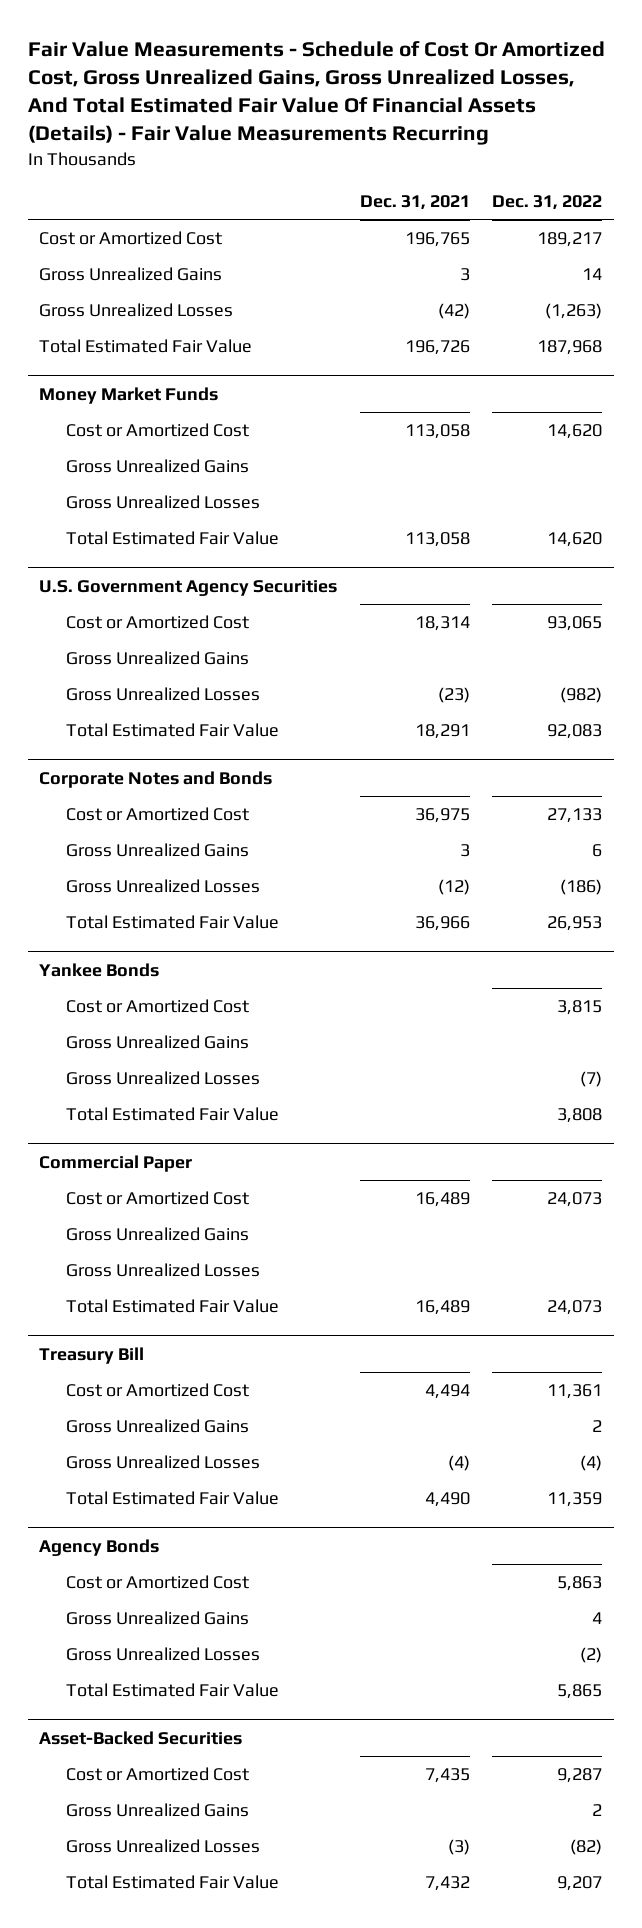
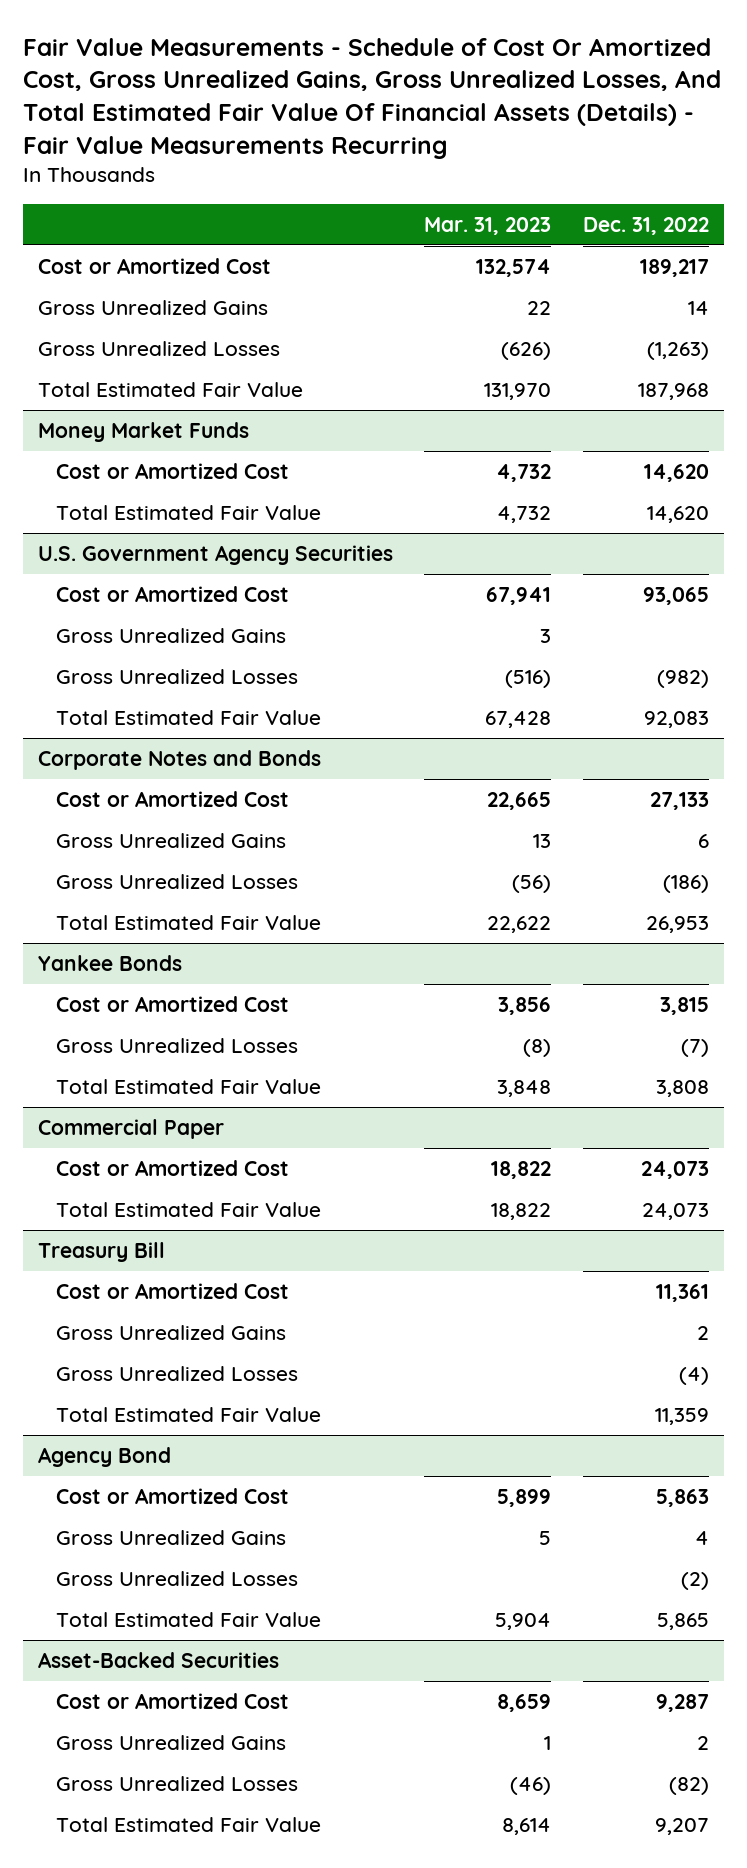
[359,194,470,210] Dec. 31, 2021 -> none
none -> [424,216,552,235] Mar. 31, 2023
[66,459,250,474] Gross Unrealized Gains -> none
[66,495,261,510] Gross Unrealized Losses -> none
[66,1035,250,1050] Gross Unrealized Gains -> none
[66,1227,250,1242] Gross Unrealized Gains -> none
[66,1263,261,1278] Gross Unrealized Losses -> none
[39,1538,160,1556] Agency Bonds -> [38,1447,172,1468] Agency Bond

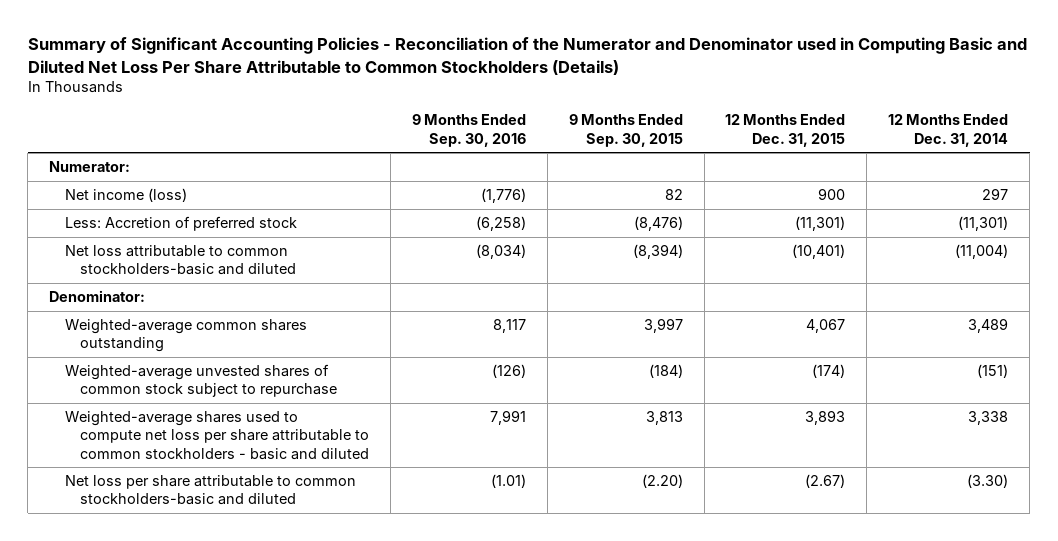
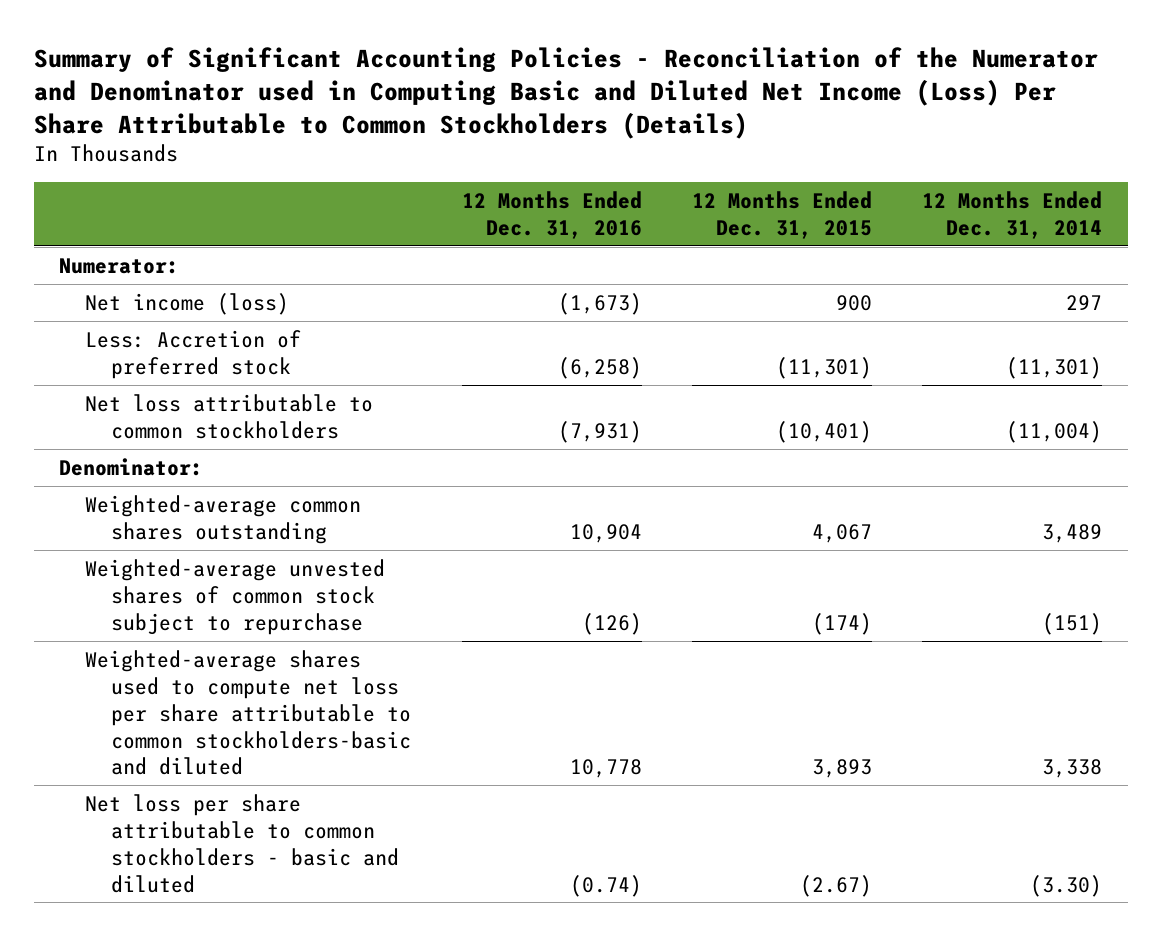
[27,37,1027,75] Summary of Significant Accounting Policies - Reconciliation of the Numerator and Denominator used in Computing Basic and Diluted Net Loss Per Share Attributable to Common Stockholders (Details) -> [34,46,1099,139] Summary of Significant Accounting Policies - Reconciliation of the Numerator and Denominator used in Computing Basic and Diluted Net Income (Loss) Per Share Attributable to Common Stockholders (Details)
[411,114,526,147] 9 Months Ended Sep. 30, 2016 -> none
[568,114,683,147] 9 Months Ended Sep. 30, 2015 -> none
none -> [461,191,642,239] 12 Months Ended Dec. 31, 2016
[64,245,296,276] Net loss attributable to common stockholders-basic and diluted -> [85,393,374,439] Net loss attributable to common stockholders
[64,411,369,460] Weighted-average shares used to compute net loss per share attributable to common stockholders - basic and diluted -> [85,649,412,776] Weighted-average shares used to compute net loss per share attributable to common stockholders-basic and diluted
[64,475,356,506] Net loss per share attributable to common stockholders-basic and diluted -> [85,793,400,893] Net loss per share attributable to common stockholders - basic and diluted

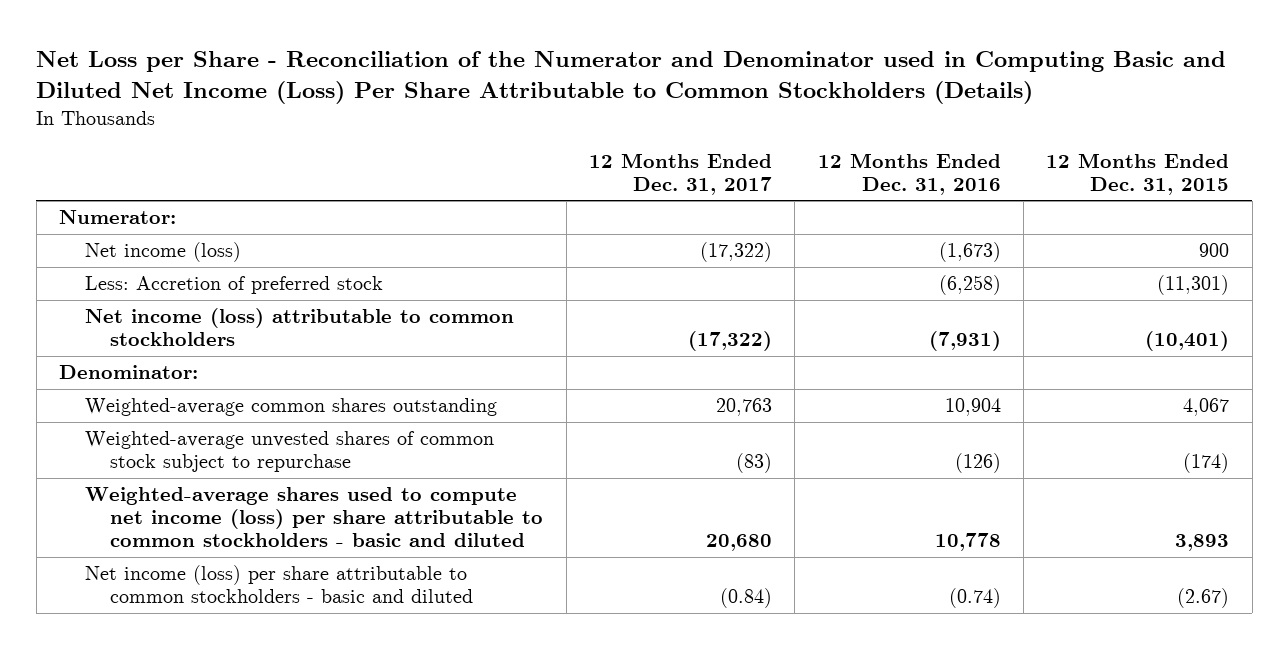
[34,46,1099,139] Summary of Significant Accounting Policies - Reconciliation of the Numerator and Denominator used in Computing Basic and Diluted Net Income (Loss) Per Share Attributable to Common Stockholders (Details) -> [36,51,1227,105] Net Loss per Share - Reconciliation of the Numerator and Denominator used in Computing Basic and Diluted Net Income (Loss) Per Share Attributable to Common Stockholders (Details)
[922,191,1103,239] 12 Months Ended Dec. 31, 2014 -> none
none -> [588,152,772,195] 12 Months Ended Dec. 31, 2017
[85,393,374,439] Net loss attributable to common stockholders -> [84,308,514,347] Net income (loss) attributable to common stockholders
[85,649,412,776] Weighted-average shares used to compute net loss per share attributable to common stockholders-basic and diluted -> [84,487,544,548] Weighted-average shares used to compute net income (loss) per share attributable to common stockholders - basic and diluted
[85,793,400,893] Net loss per share attributable to common stockholders - basic and diluted -> [84,565,474,604] Net income (loss) per share attributable to common stockholders - basic and diluted

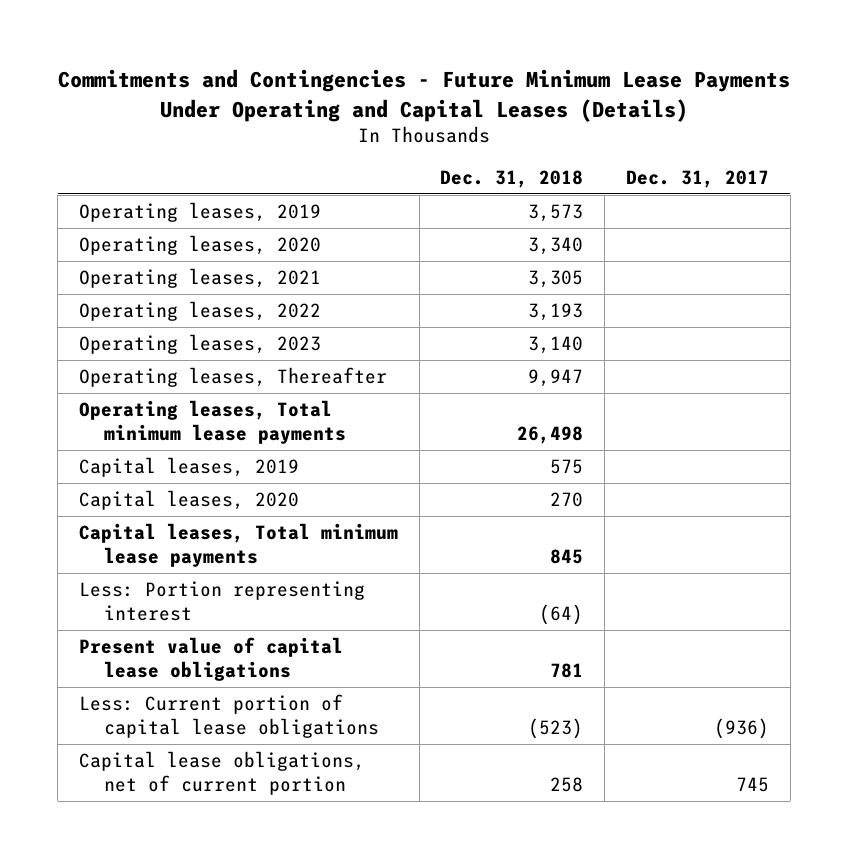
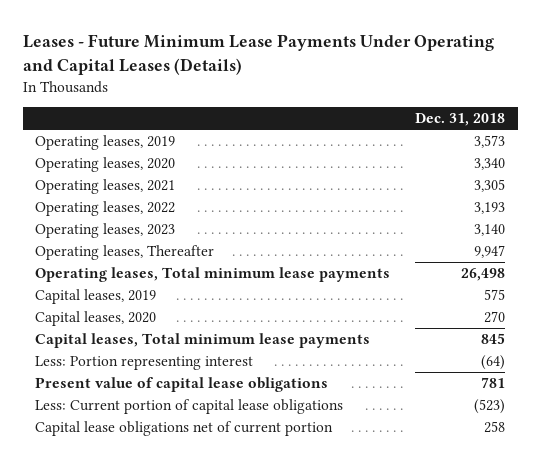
[57,69,790,122] Commitments and Contingencies - Future Minimum Lease Payments Under Operating and Capital Leases (Details) -> [22,33,494,75] Leases - Future Minimum Lease Payments Under Operating and Capital Leases (Details)
[625,169,769,188] Dec. 31, 2017 -> none
[79,751,366,795] Capital lease obligations, net of current portion -> [35,421,334,437] Capital lease obligations net of current portion

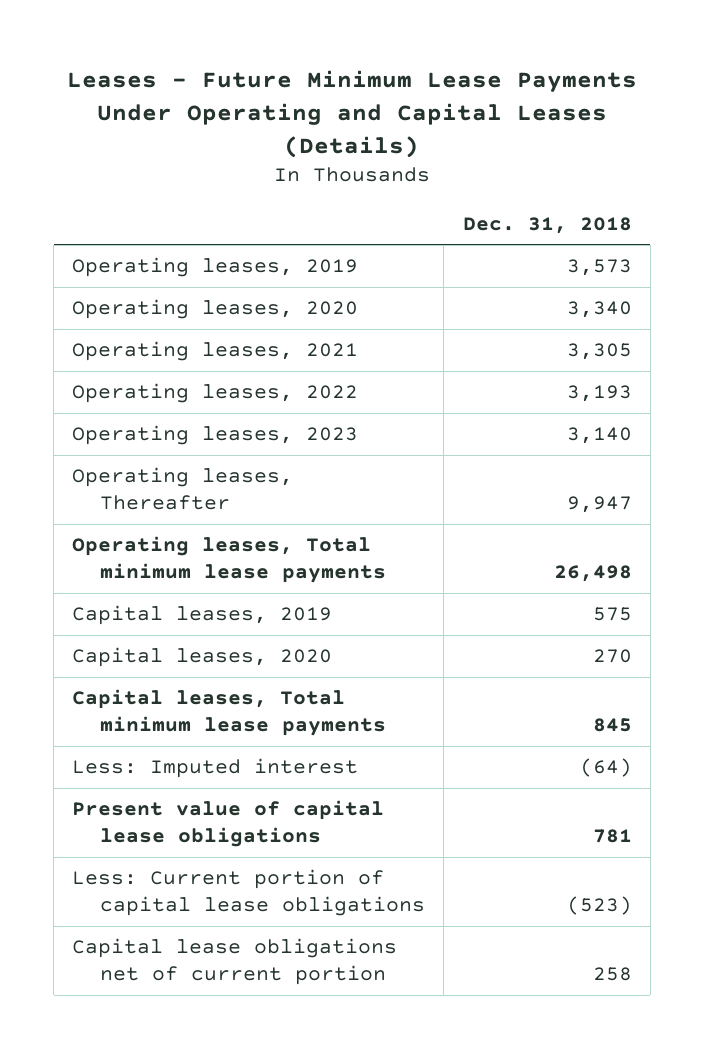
[35,356,254,371] Less: Portion representing interest -> [72,758,359,779] Less: Imputed interest

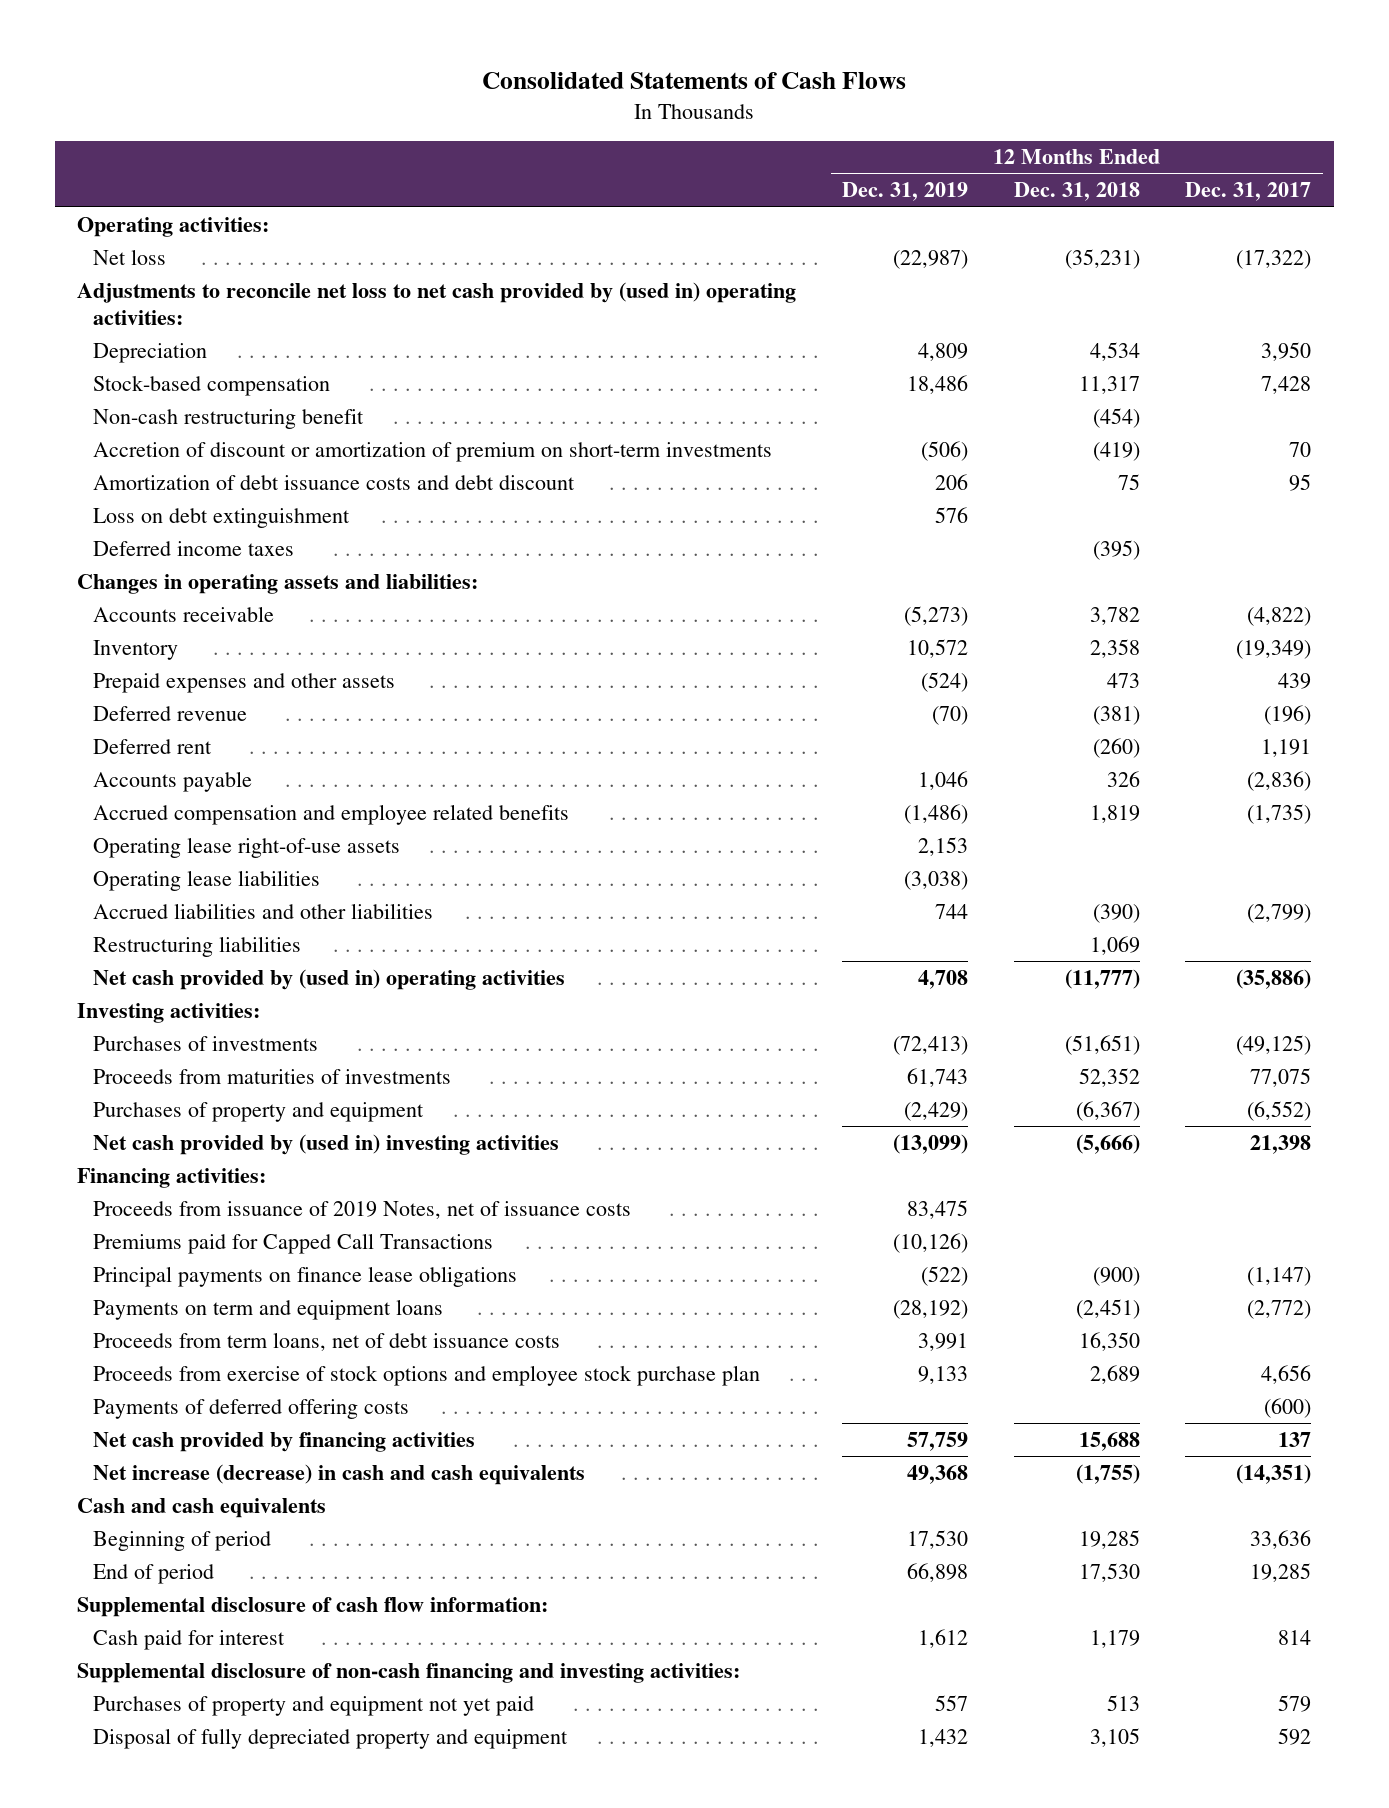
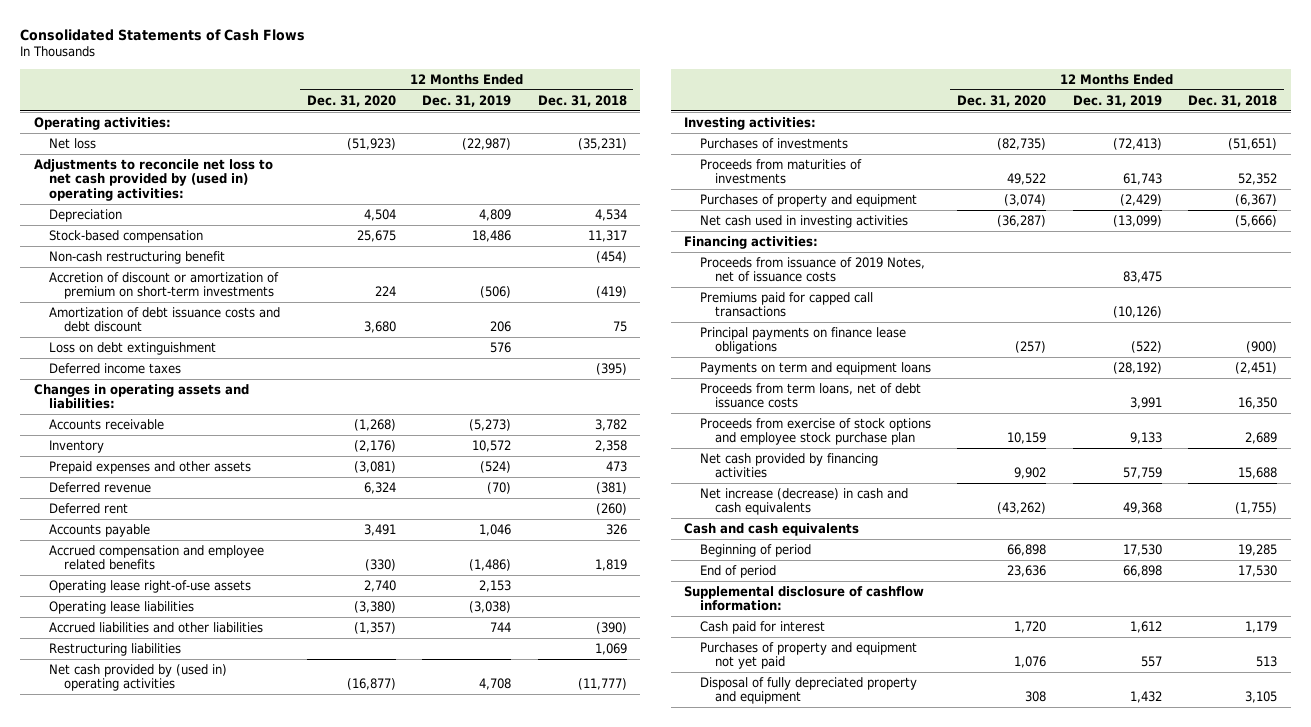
[1185,182,1312,202] Dec. 31, 2017 -> none
none -> [306,94,396,107] Dec. 31, 2020
[92,1133,559,1155] Net cash provided by (used in) investing activities -> [699,215,908,229] Net cash used in investing activities
[92,1232,493,1254] Premiums paid for Capped Call Transactions -> [699,292,873,318] Premiums paid for capped call transactions
[92,1398,409,1419] Payments of deferred offering costs -> none
[77,1596,549,1617] Supplemental disclosure of cash flow information: -> [684,586,925,612] Supplemental disclosure of cashflow information:
[77,1662,741,1683] Supplemental disclosure of non-cash financing and investing activities: -> none

